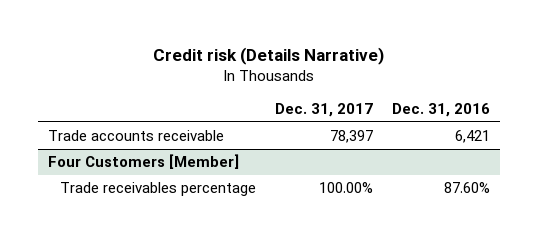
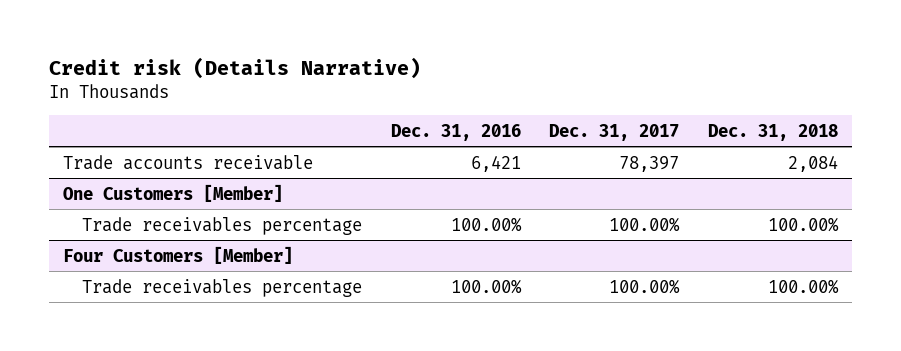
none -> [707,123,838,141] Dec. 31, 2018
none -> [62,183,283,202] One Customers [Member]
none -> [82,216,363,235] Trade receivables percentage
[444,182,491,194] 87.60% -> [450,278,522,294] 100.00%

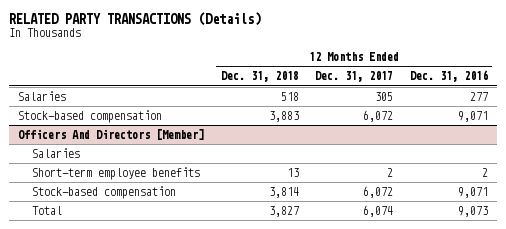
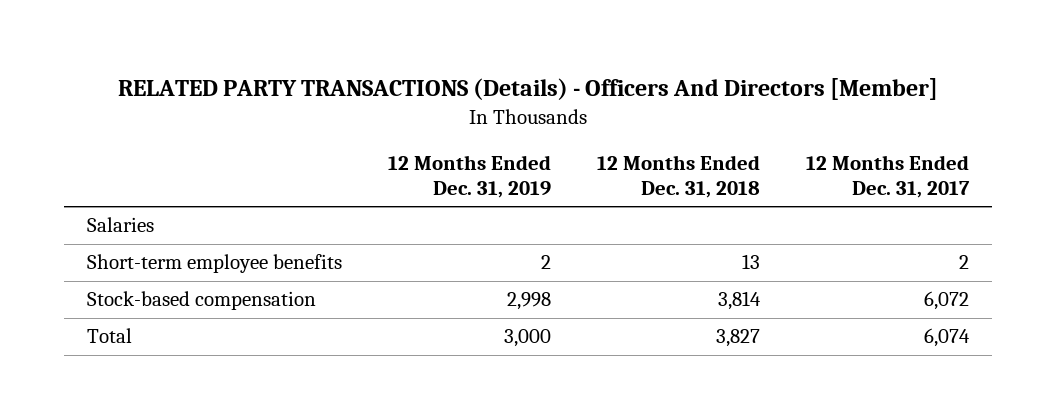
[9,12,262,27] RELATED PARTY TRANSACTIONS (Details) -> [118,78,939,101] RELATED PARTY TRANSACTIONS (Details) - Officers And Directors [Member]
[410,70,489,83] Dec. 31, 2016 -> none
none -> [388,155,552,198] 12 Months Ended Dec. 31, 2019
[17,91,66,102] Salaries -> none
[17,110,162,124] Stock-based compensation -> none
[17,129,204,141] Officers And Directors [Member] -> none

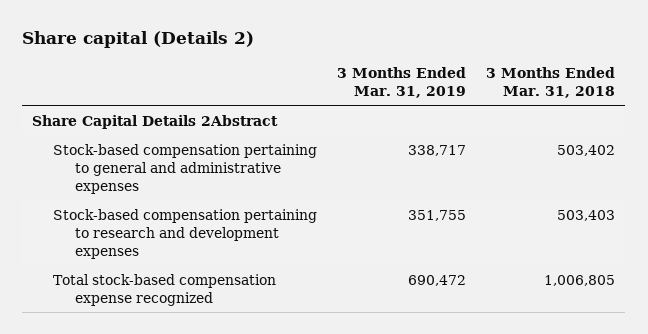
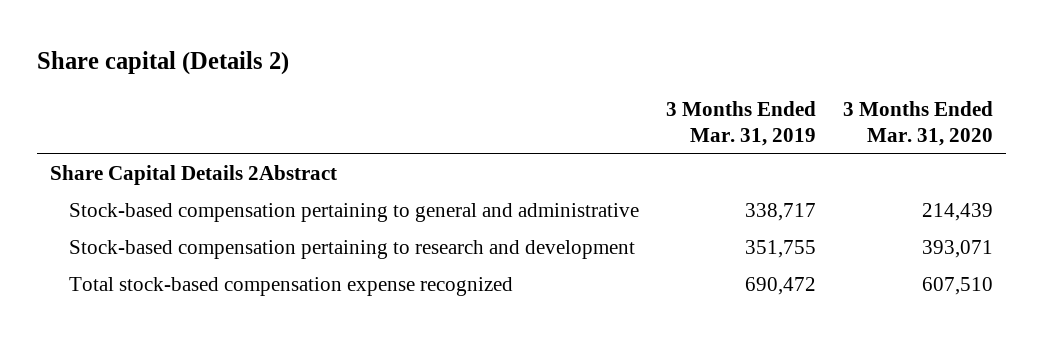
[486,66,616,98] 3 Months Ended Mar. 31, 2018 -> none
none -> [842,100,993,146] 3 Months Ended Mar. 31, 2020
[53,143,318,194] Stock-based compensation pertaining to general and administrative expenses -> [69,203,640,223] Stock-based compensation pertaining to general and administrative
[53,208,318,259] Stock-based compensation pertaining to research and development expenses -> [69,240,636,260] Stock-based compensation pertaining to research and development

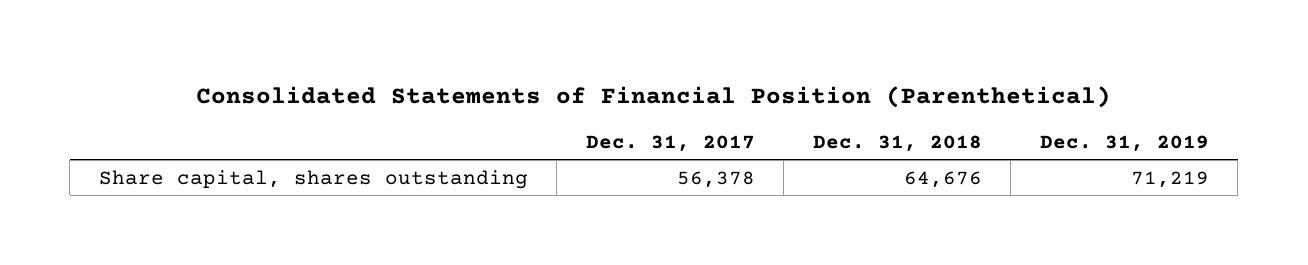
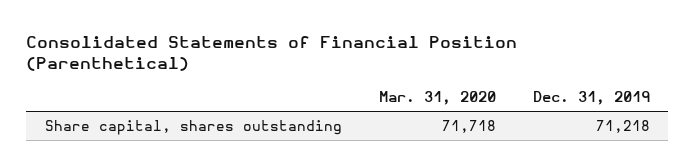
[585,134,755,152] Dec. 31, 2017 -> none
[812,134,982,152] Dec. 31, 2018 -> none
none -> [378,91,496,106] Mar. 31, 2020
[1130,170,1209,188] 71,219 -> [595,120,650,134] 71,218

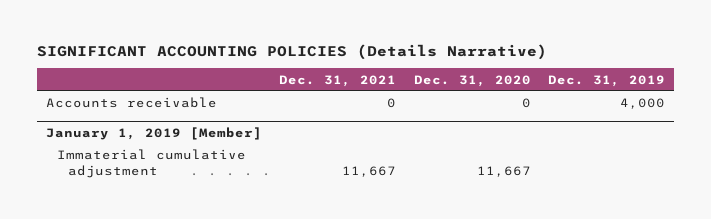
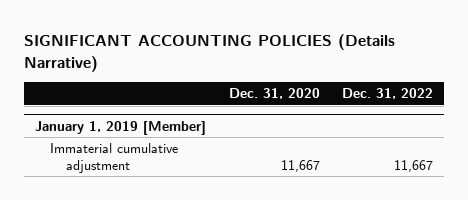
[279,74,397,87] Dec. 31, 2021 -> none
[548,74,666,87] Dec. 31, 2019 -> none
none -> [341,88,433,100] Dec. 31, 2022
[46,97,218,109] Accounts receivable -> none

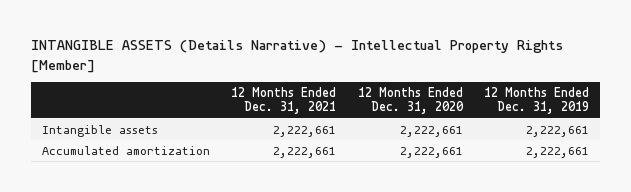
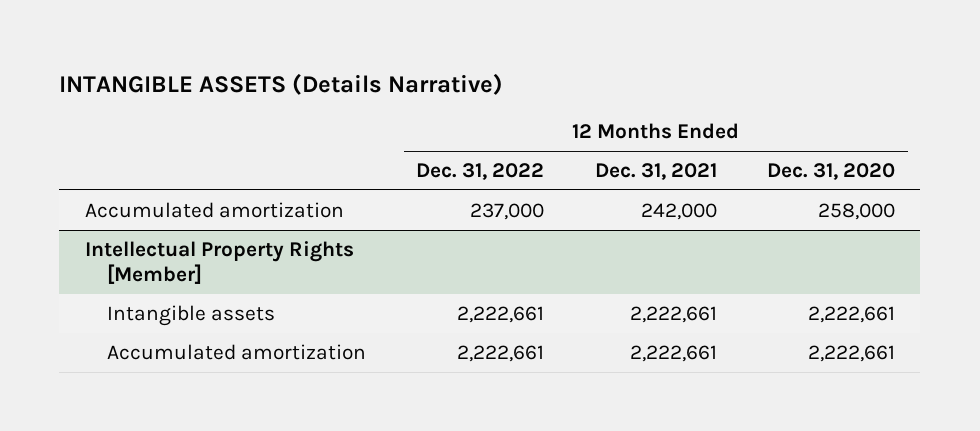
[31,40,564,73] INTANGIBLE ASSETS (Details Narrative) - Intellectual Property Rights [Member] -> [59,72,504,95] INTANGIBLE ASSETS (Details Narrative)
[484,86,590,115] 12 Months Ended Dec. 31, 2019 -> none
none -> [416,163,545,181] Dec. 31, 2022
none -> [84,201,344,218] Accumulated amortization
none -> [84,240,354,284] Intellectual Property Rights [Member]

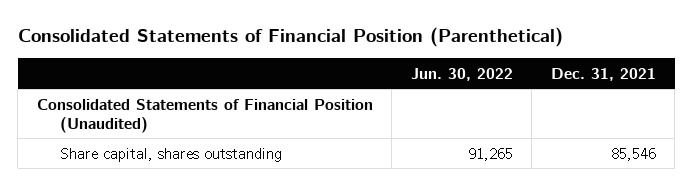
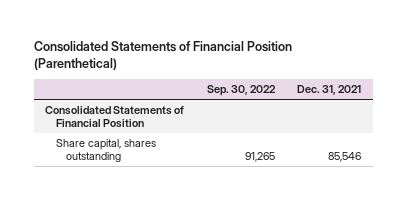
[410,67,513,81] Jun. 30, 2022 -> none
none -> [206,85,276,97] Sep. 30, 2022
[36,98,373,133] Consolidated Statements of Financial Position (Unaudited) -> [45,105,185,129] Consolidated Statements of Financial Position

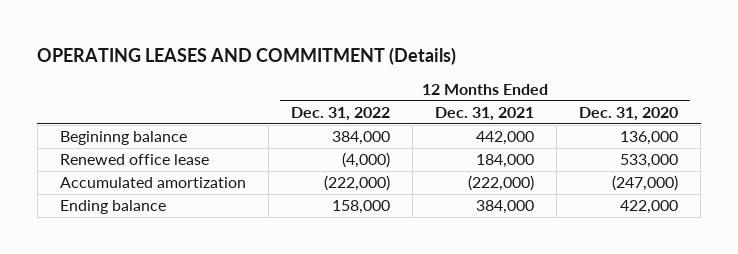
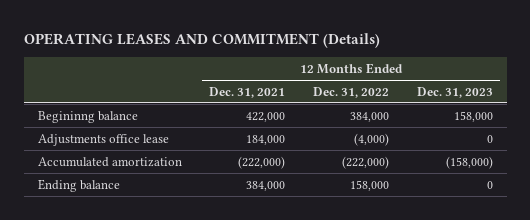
[579,106,679,121] Dec. 31, 2020 -> none
none -> [416,86,493,98] Dec. 31, 2023
[476,131,535,146] 442,000 -> [246,111,286,122] 422,000
[59,154,209,166] Renewed office lease -> [37,133,169,146] Adjustments office lease

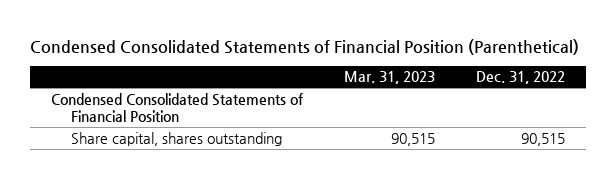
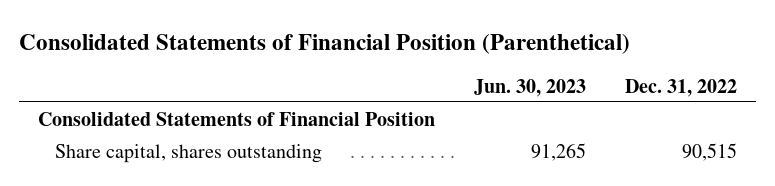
[30,38,580,55] Condensed Consolidated Statements of Financial Position (Parenthetical) -> [19,34,631,55] Consolidated Statements of Financial Position (Parenthetical)
[344,71,436,85] Mar. 31, 2023 -> none
none -> [474,78,587,97] Jun. 30, 2023
[50,92,303,122] Condensed Consolidated Statements of Financial Position -> [38,111,436,126] Consolidated Statements of Financial Position

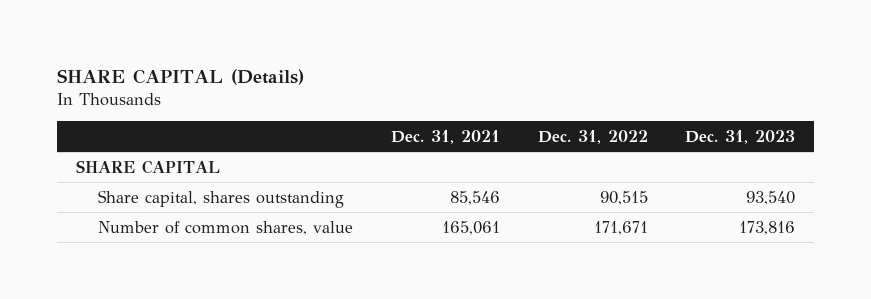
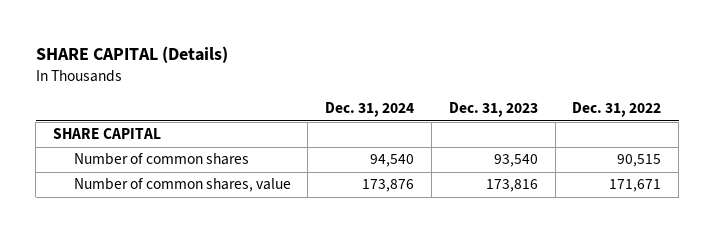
[390,129,500,144] Dec. 31, 2021 -> none
none -> [325,102,415,118] Dec. 31, 2024
[98,189,345,208] Share capital, shares outstanding -> [73,153,249,166] Number of common shares

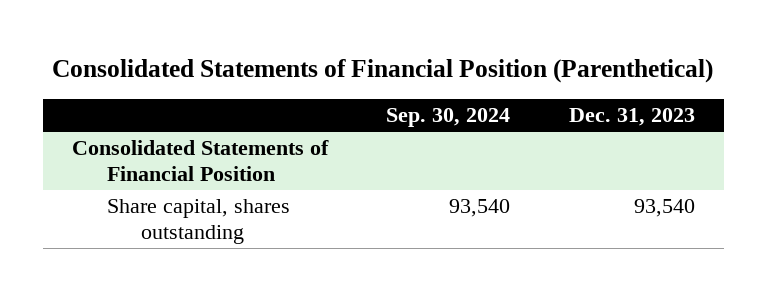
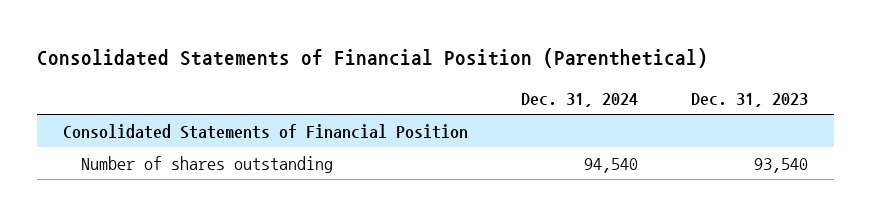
[386,108,511,128] Sep. 30, 2024 -> none
none -> [520,92,638,107] Dec. 31, 2024
[106,199,290,244] Share capital, shares outstanding -> [80,155,333,173] Number of shares outstanding

